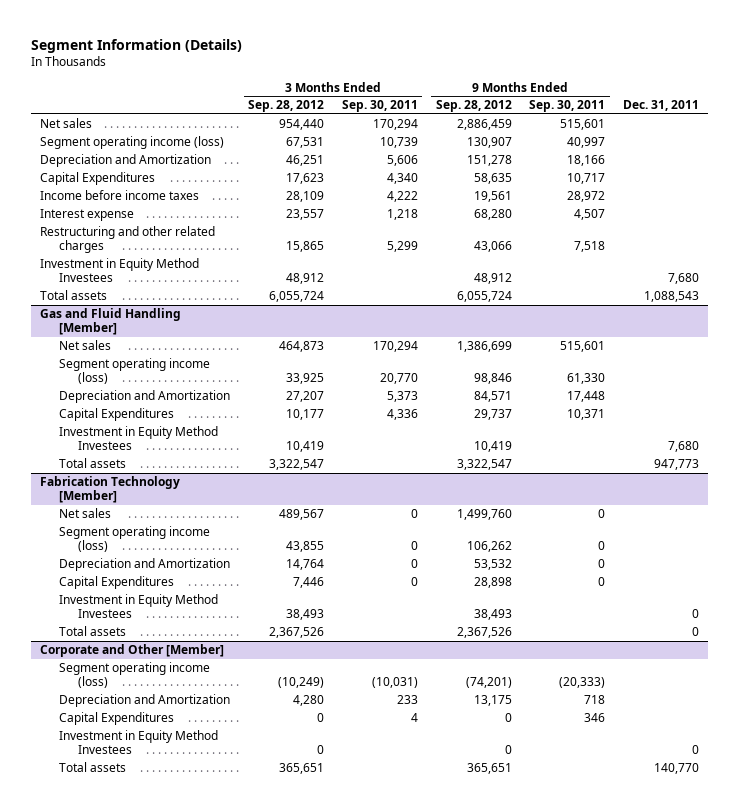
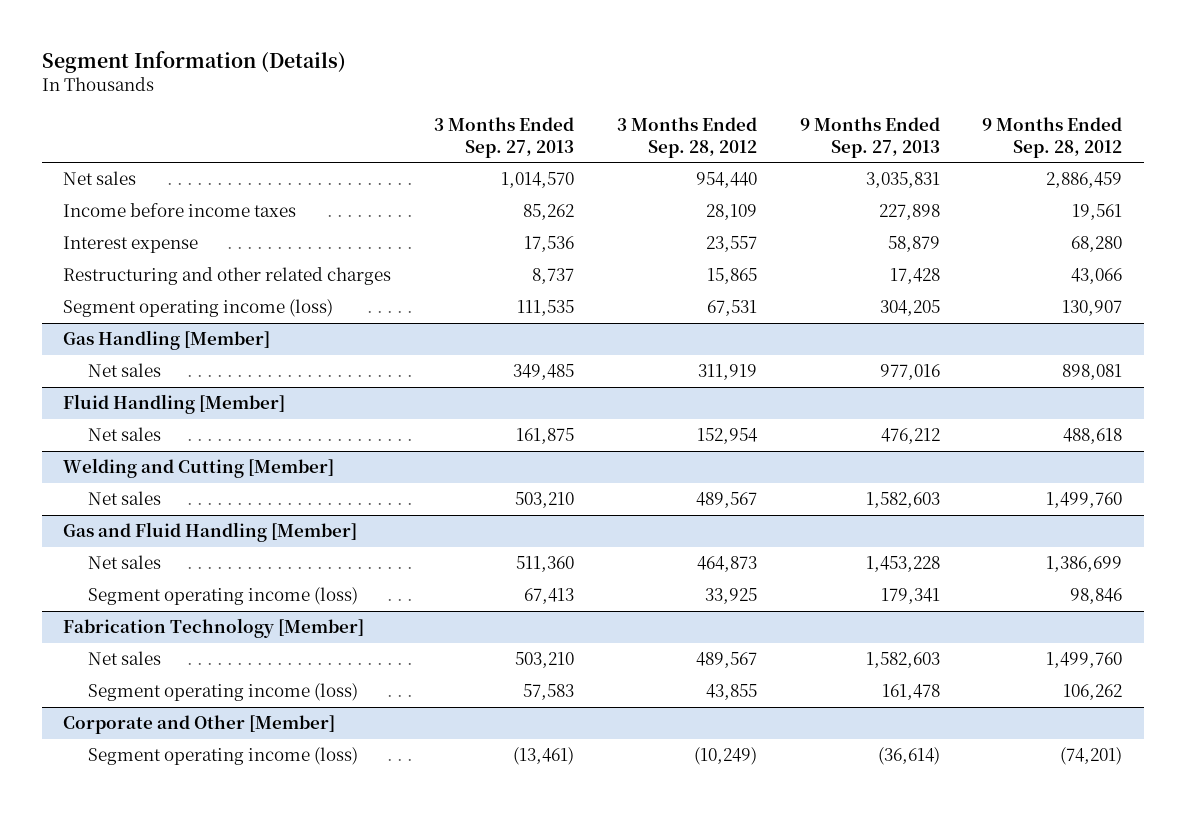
[341,100,418,113] Sep. 30, 2011 -> none
[529,100,606,113] Sep. 30, 2011 -> none
[623,100,700,112] Dec. 31, 2011 -> none
none -> [434,116,575,158] 3 Months Ended Sep. 27, 2013
none -> [799,116,940,158] 9 Months Ended Sep. 27, 2013
[39,154,211,168] Depreciation and Amortization -> none
[39,172,155,186] Capital Expenditures -> none
[39,258,199,283] Investment in Equity Method Investees -> none
[39,290,107,301] Total assets -> none
[39,136,224,150] Segment operating income (loss) -> [63,299,334,318] Segment operating income (loss)
none -> [63,330,271,351] Gas Handling [Member]
none -> [88,363,162,378] Net sales
none -> [63,394,286,415] Fluid Handling [Member]
none -> [88,427,162,442] Net sales
none -> [63,458,335,479] Welding and Cutting [Member]
none -> [88,491,162,506] Net sales
[59,390,231,404] Depreciation and Amortization -> none
[59,408,175,422] Capital Expenditures -> none
[59,426,219,451] Investment in Equity Method Investees -> none
[59,458,127,469] Total assets -> none
[59,558,231,572] Depreciation and Amortization -> none
[59,576,175,590] Capital Expenditures -> none
[59,594,219,619] Investment in Equity Method Investees -> none
[59,626,127,637] Total assets -> none
[59,694,231,708] Depreciation and Amortization -> none
[59,712,175,726] Capital Expenditures -> none
[59,730,219,755] Investment in Equity Method Investees -> none
[59,762,127,773] Total assets -> none

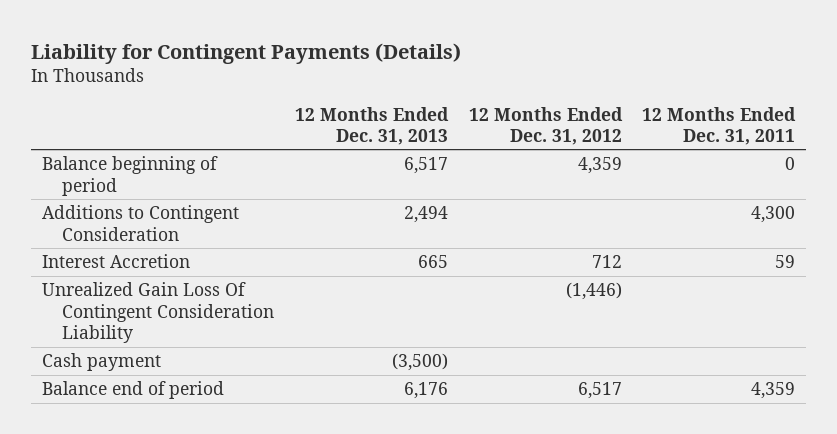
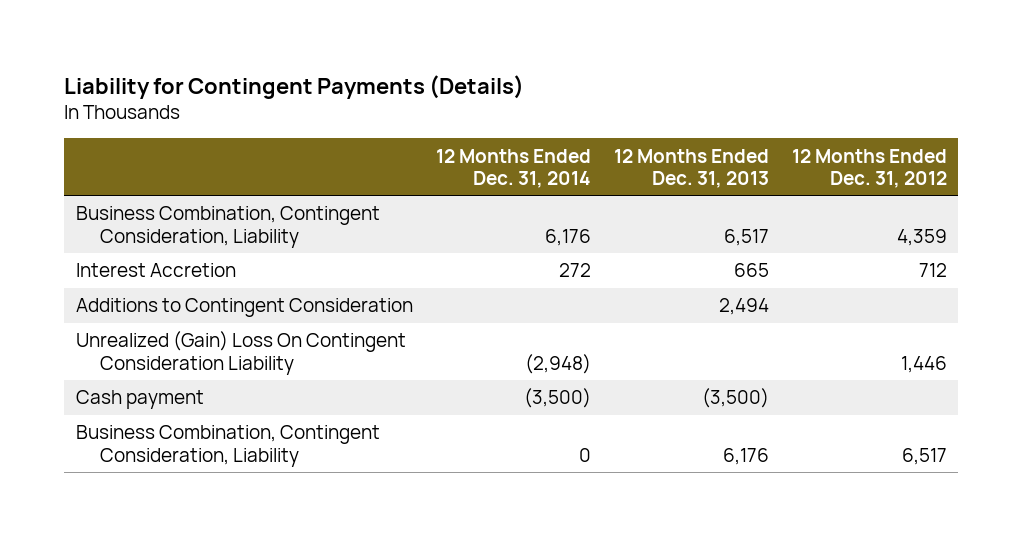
[642,106,797,145] 12 Months Ended Dec. 31, 2011 -> none
none -> [435,148,591,189] 12 Months Ended Dec. 31, 2014
[41,156,218,196] Balance beginning of period -> [75,206,380,248] Business Combination, Contingent Consideration, Liability
[41,205,239,241] Additions to Contingent Consideration -> [75,298,413,318] Additions to Contingent Consideration
[41,282,275,343] Unrealized Gain Loss Of Contingent Consideration Liability -> [75,331,406,375] Unrealized (Gain) Loss On Contingent Consideration Liability
[565,282,622,301] (1,446) -> [900,355,947,373] 1,446
[41,381,224,400] Balance end of period -> [75,425,380,467] Business Combination, Contingent Consideration, Liability

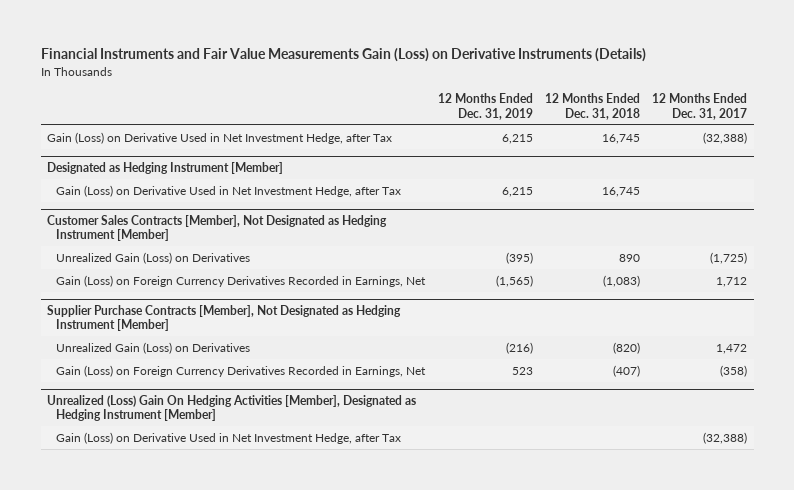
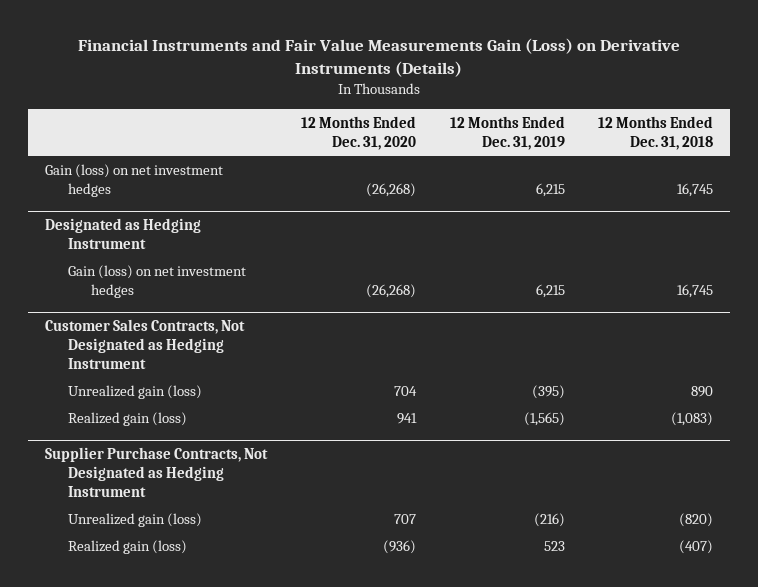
[652,93,748,120] 12 Months Ended Dec. 31, 2017 -> none
none -> [300,115,416,150] 12 Months Ended Dec. 31, 2020
[46,394,416,422] Unrealized (Loss) Gain On Hedging Activities [Member], Designated as Hedging Instrument [Member] -> none
[56,431,402,444] Gain (Loss) on Derivative Used in Net Investment Hedge, after Tax -> none
[46,131,392,144] Gain (Loss) on Derivative Used in Net Investment Hedge, after Tax -> [45,163,224,197] Gain (loss) on net investment hedges
[46,161,283,174] Designated as Hedging Instrument [Member] -> [45,218,202,249] Designated as Hedging Instrument
[56,184,402,197] Gain (Loss) on Derivative Used in Net Investment Hedge, after Tax -> [68,264,247,298] Gain (loss) on net investment hedges
[46,214,387,242] Customer Sales Contracts [Member], Not Designated as Hedging Instrument [Member] -> [45,319,246,369] Customer Sales Contracts, Not Designated as Hedging Instrument
[56,251,251,264] Unrealized Gain (Loss) on Derivatives -> [68,384,203,399] Unrealized gain (loss)
[56,274,427,287] Gain (Loss) on Foreign Currency Derivatives Recorded in Earnings, Net -> [68,411,188,426] Realized gain (loss)
[46,304,401,332] Supplier Purchase Contracts [Member], Not Designated as Hedging Instrument [Member] -> [45,447,269,497] Supplier Purchase Contracts, Not Designated as Hedging Instrument
[56,341,251,354] Unrealized Gain (Loss) on Derivatives -> [68,512,203,527] Unrealized gain (loss)
[56,364,427,377] Gain (Loss) on Foreign Currency Derivatives Recorded in Earnings, Net -> [68,539,188,554] Realized gain (loss)

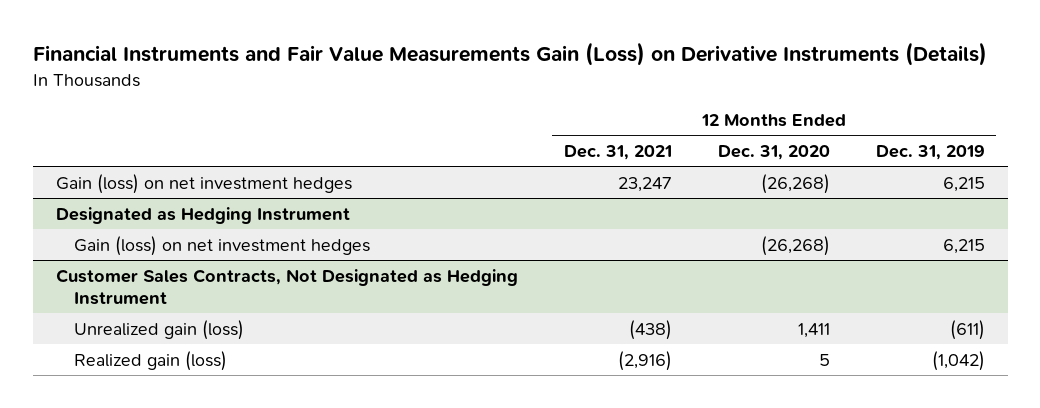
[598,115,714,150] 12 Months Ended Dec. 31, 2018 -> none
none -> [563,144,672,160] Dec. 31, 2021
[45,447,269,497] Supplier Purchase Contracts, Not Designated as Hedging Instrument -> none
[68,512,203,527] Unrealized gain (loss) -> none
[68,539,188,554] Realized gain (loss) -> none
[393,385,417,396] 704 -> [797,322,830,338] 1,411
[531,384,565,399] (395) -> [949,319,985,340] (611)
[396,412,417,424] 941 -> [818,353,830,366] 5
[523,411,565,426] (1,565) -> [931,350,985,371] (1,042)

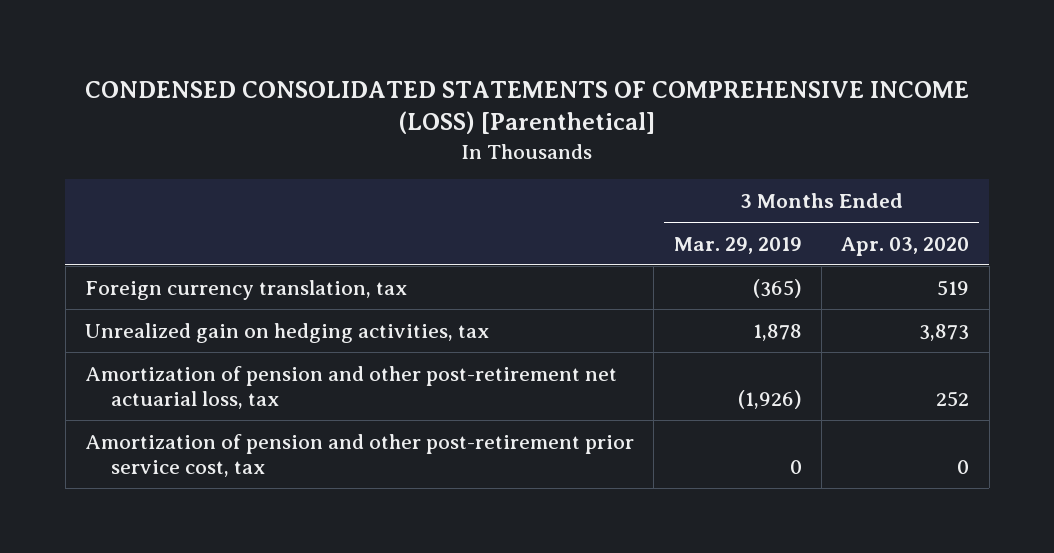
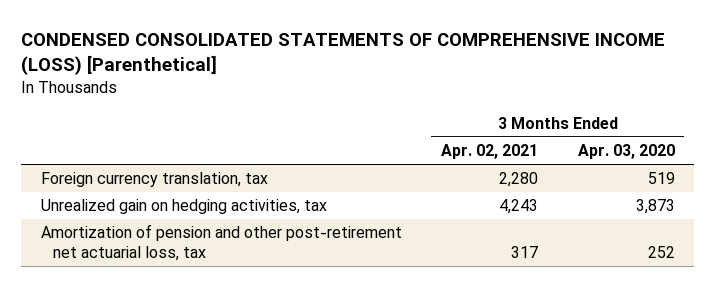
[673,236,802,254] Mar. 29, 2019 -> none
none -> [441,144,539,160] Apr. 02, 2021
[85,433,635,478] Amortization of pension and other post-retirement prior service cost, tax -> none

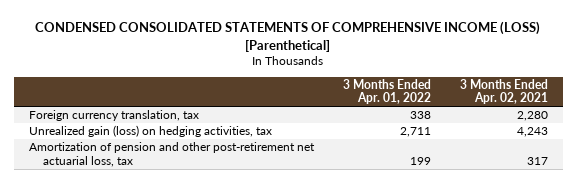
[577,144,675,160] Apr. 03, 2020 -> none
none -> [342,78,431,105] 3 Months Ended Apr. 01, 2022
[40,199,327,215] Unrealized gain on hedging activities, tax -> [28,125,272,138] Unrealized gain (loss) on hedging activities, tax

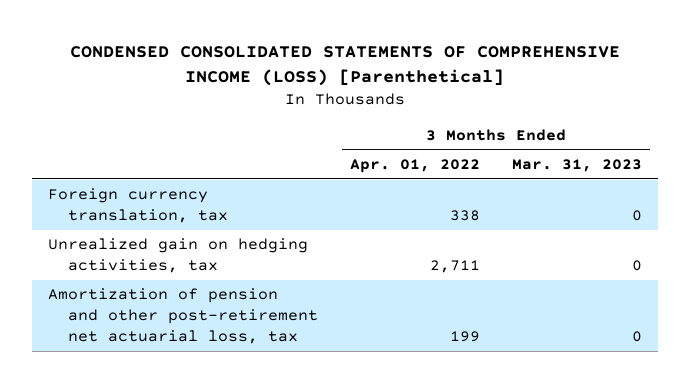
[460,78,549,105] 3 Months Ended Apr. 02, 2021 -> none
none -> [512,158,643,172] Mar. 31, 2023
[28,125,272,138] Unrealized gain (loss) on hedging activities, tax -> [47,238,308,274] Unrealized gain on hedging activities, tax

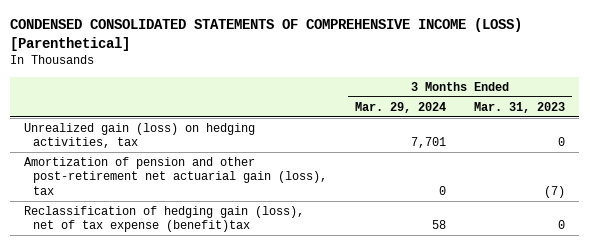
[350,158,481,173] Apr. 01, 2022 -> none
none -> [355,101,447,113] Mar. 29, 2024
[47,188,229,224] Foreign currency translation, tax -> none
[47,238,308,274] Unrealized gain on hedging activities, tax -> [24,123,256,149] Unrealized gain (loss) on hedging activities, tax
[47,288,319,345] Amortization of pension and other post-retirement net actuarial loss, tax -> [24,157,328,195] Amortization of pension and other post-retirement net actuarial gain (loss), tax
[632,331,643,343] 0 -> [544,185,566,198] (7)
none -> [24,206,305,233] Reclassification of hedging gain (loss), net of tax expense (benefit)tax

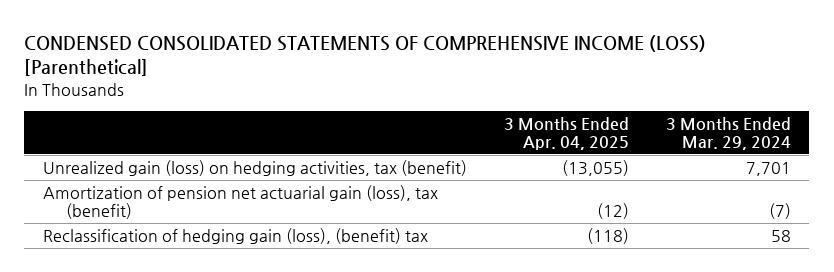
[474,101,566,113] Mar. 31, 2023 -> none
none -> [503,116,629,150] 3 Months Ended Apr. 04, 2025
[24,123,256,149] Unrealized gain (loss) on hedging activities, tax -> [42,160,467,177] Unrealized gain (loss) on hedging activities, tax (benefit)
[24,157,328,195] Amortization of pension and other post-retirement net actuarial gain (loss), tax -> [42,185,438,220] Amortization of pension net actuarial gain (loss), tax (benefit)
[439,185,447,195] 0 -> [768,203,791,220] (7)
[24,206,305,233] Reclassification of hedging gain (loss), net of tax expense (benefit)tax -> [42,228,428,245] Reclassification of hedging gain (loss), (benefit) tax

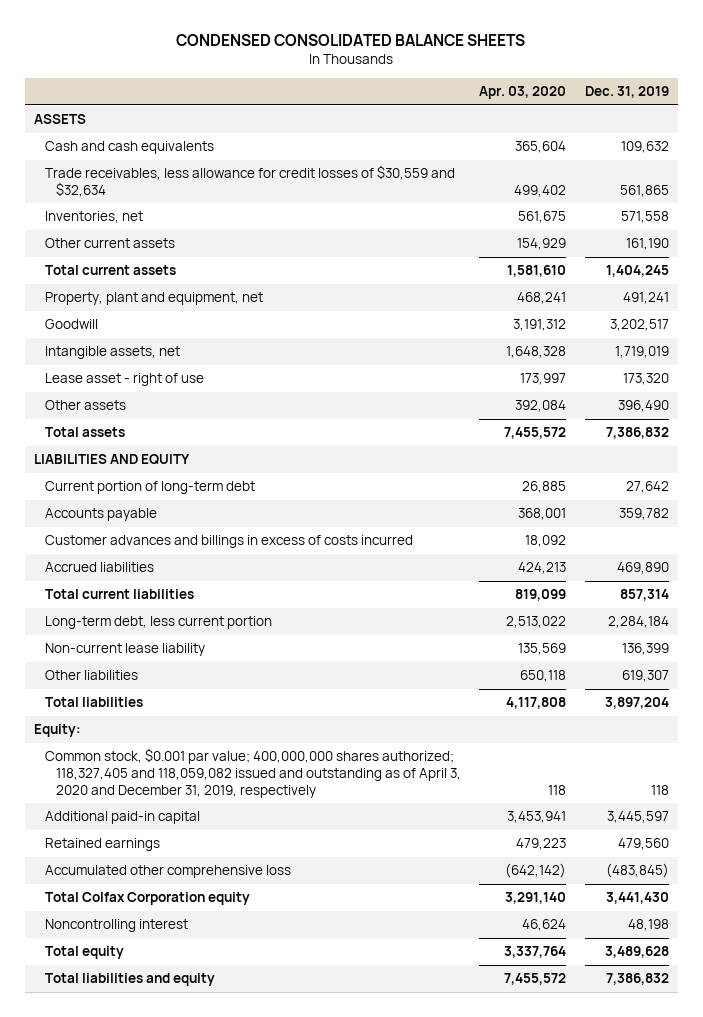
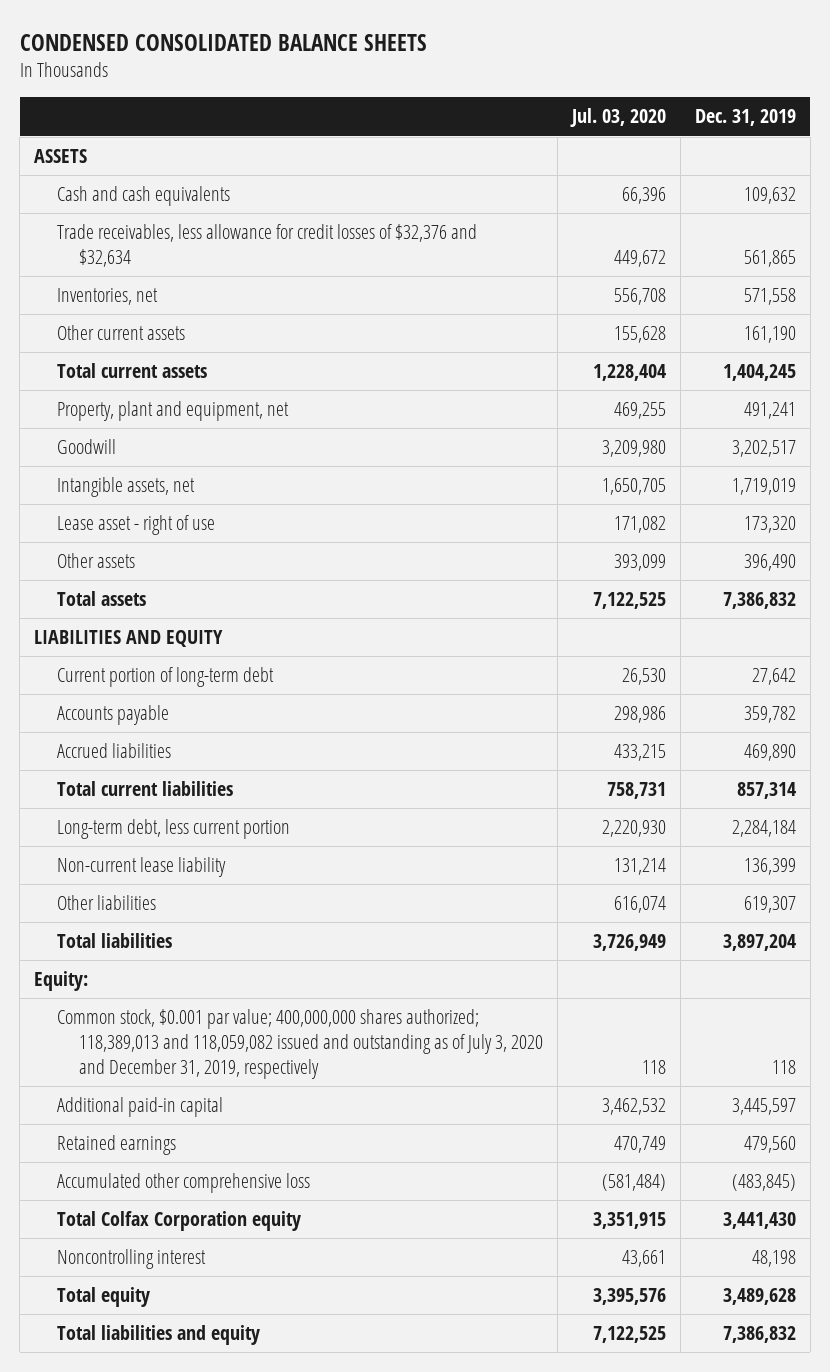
[479,86,567,100] Apr. 03, 2020 -> none
none -> [570,108,667,128] Jul. 03, 2020
[45,165,456,197] Trade receivables, less allowance for credit losses of $30,559 and $32,634 -> [56,224,477,267] Trade receivables, less allowance for credit losses of $32,376 and $32,634
[45,535,414,549] Customer advances and billings in excess of costs incurred -> none
[45,748,461,798] Common stock, $0.001 par value; 400,000,000 shares authorized; 118,327,405 and 118,059,082 issued and outstanding as of April 3, 2020 and December 31, 2019, respectively -> [56,1009,544,1079] Common stock, $0.001 par value; 400,000,000 shares authorized; 118,389,013 and 118,059,082 issued and outstanding as of July 3, 2020 and December 31, 2019, respectively

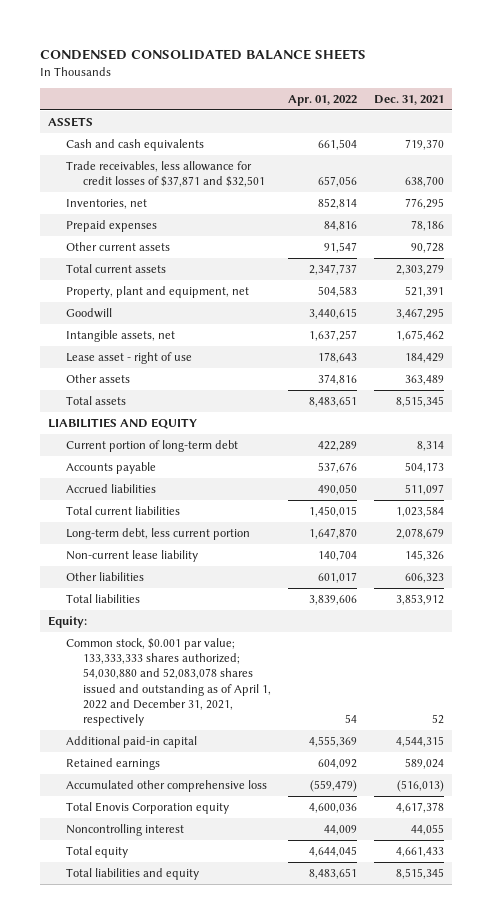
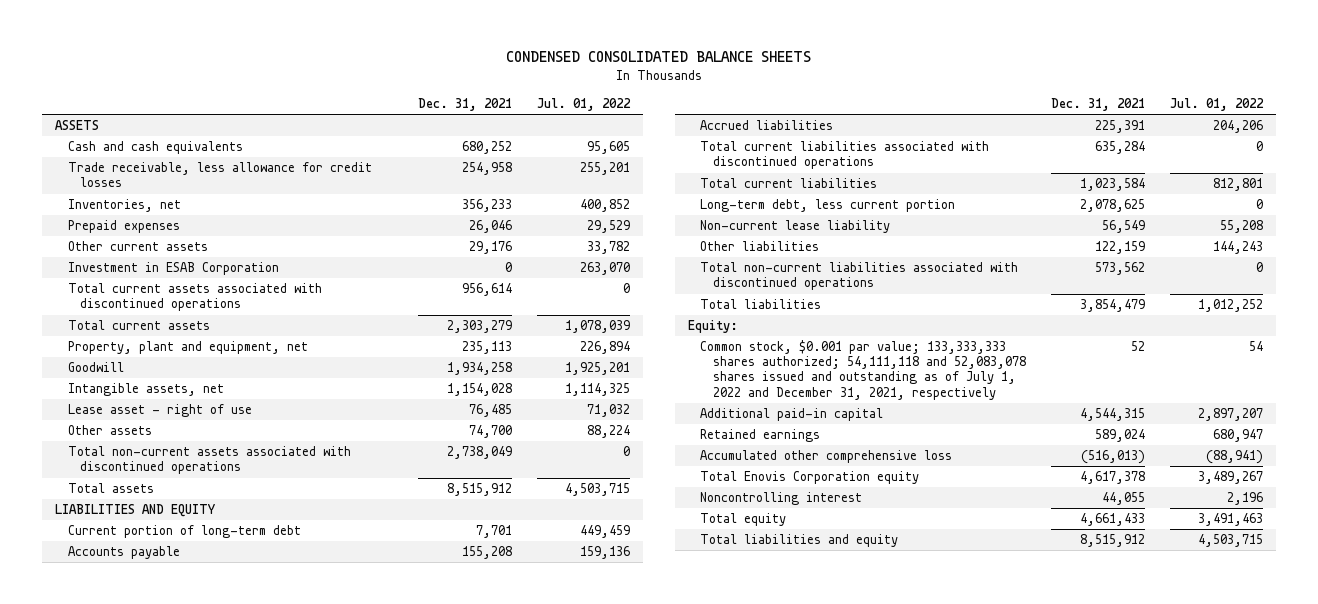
[288,95,358,107] Apr. 01, 2022 -> none
none -> [537,97,632,111] Jul. 01, 2022
[404,138,444,150] 719,370 -> [462,141,513,155] 680,252
[65,160,266,188] Trade receivables, less allowance for credit losses of $37,871 and $32,501 -> [67,162,372,188] Trade receivable, less allowance for credit losses
[404,176,444,188] 638,700 -> [462,162,513,176] 254,958
[404,197,444,209] 776,295 -> [462,199,513,213] 356,233
[410,219,444,231] 78,186 -> [469,220,513,234] 26,046
[410,241,444,253] 90,728 -> [469,241,513,255] 29,176
none -> [67,262,279,276] Investment in ESAB Corporation
none -> [67,283,322,312] Total current assets associated with discontinued operations
[404,285,444,297] 521,391 -> [462,341,513,355] 235,113
[395,307,444,319] 3,467,295 -> [447,362,513,376] 1,934,258
[395,329,444,341] 1,675,462 -> [447,383,513,397] 1,154,028
[404,352,444,363] 184,429 -> [469,404,513,418] 76,485
[404,374,444,385] 363,489 -> [469,425,513,439] 74,700
none -> [67,446,351,475] Total non-current assets associated with discontinued operations
[395,395,444,407] 8,515,345 -> [447,483,513,497] 8,515,912
[416,440,444,451] 8,314 -> [476,525,513,539] 7,701
[404,461,444,473] 504,173 -> [462,546,513,560] 155,208
[404,483,444,495] 511,097 -> [1095,120,1146,134] 225,391
none -> [700,141,990,170] Total current liabilities associated with discontinued operations
[395,527,444,539] 2,078,679 -> [1080,199,1146,213] 2,078,625
[404,549,444,561] 145,326 -> [1102,220,1146,234] 56,549
[404,572,444,583] 606,323 -> [1095,241,1146,255] 122,159
none -> [700,262,1019,291] Total non-current liabilities associated with discontinued operations
[395,593,444,605] 3,853,912 -> [1080,299,1146,313] 3,854,479
[65,637,272,727] Common stock, $0.001 par value; 133,333,333 shares authorized; 54,030,880 and 52,083,078 shares issued and outstanding as of April 1, 2022 and December 31, 2021, respectively -> [700,340,1027,400] Common stock, $0.001 par value; 133,333,333 shares authorized; 54,111,118 and 52,083,078 shares issued and outstanding as of July 1, 2022 and December 31, 2021, respectively
[395,867,444,879] 8,515,345 -> [1080,534,1146,548] 8,515,912

